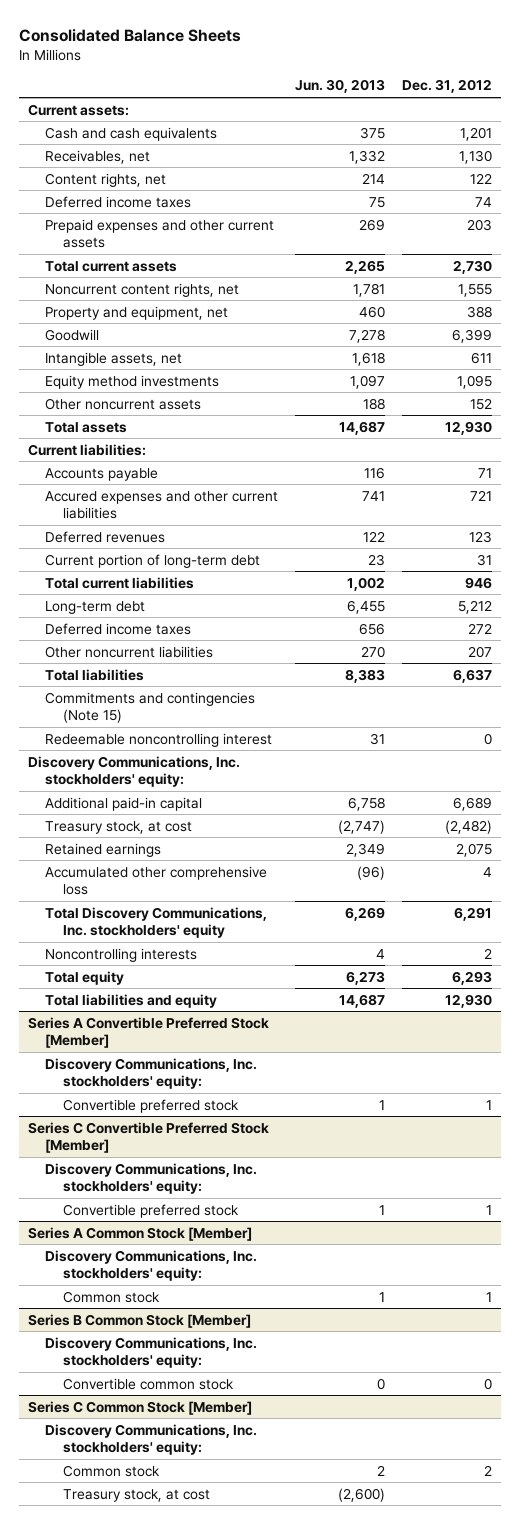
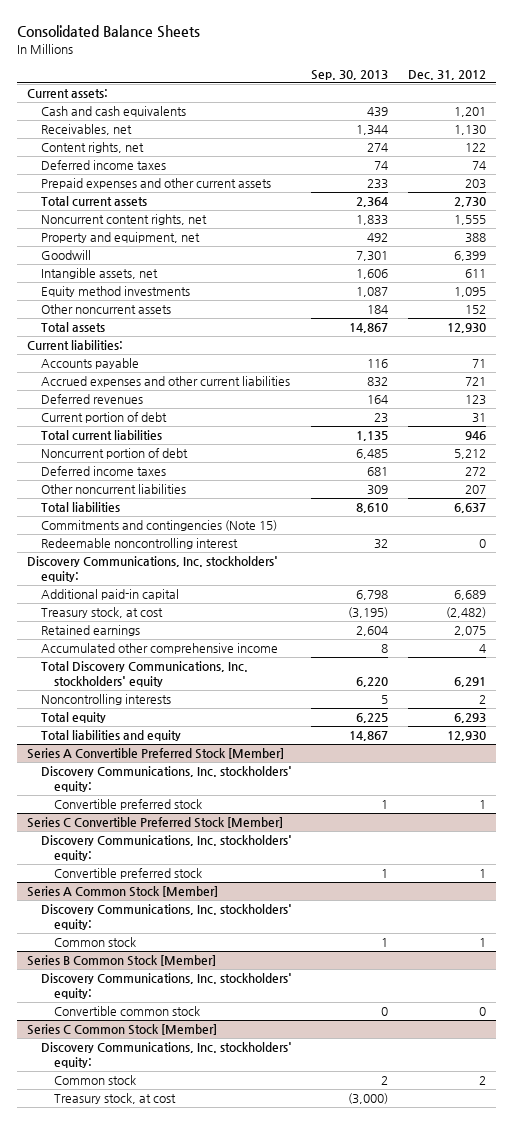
[295,79,386,94] Jun. 30, 2013 -> none
none -> [311,70,389,81] Sep. 30, 2013
[45,490,279,519] Accured expenses and other current liabilities -> [40,376,290,388] Accrued expenses and other current liabilities
[45,553,261,568] Current portion of long-term debt -> [40,412,167,424] Current portion of debt
[45,600,146,614] Long-term debt -> [40,448,188,460] Noncurrent portion of debt
[45,865,268,895] Accumulated other comprehensive loss -> [40,643,278,655] Accumulated other comprehensive income

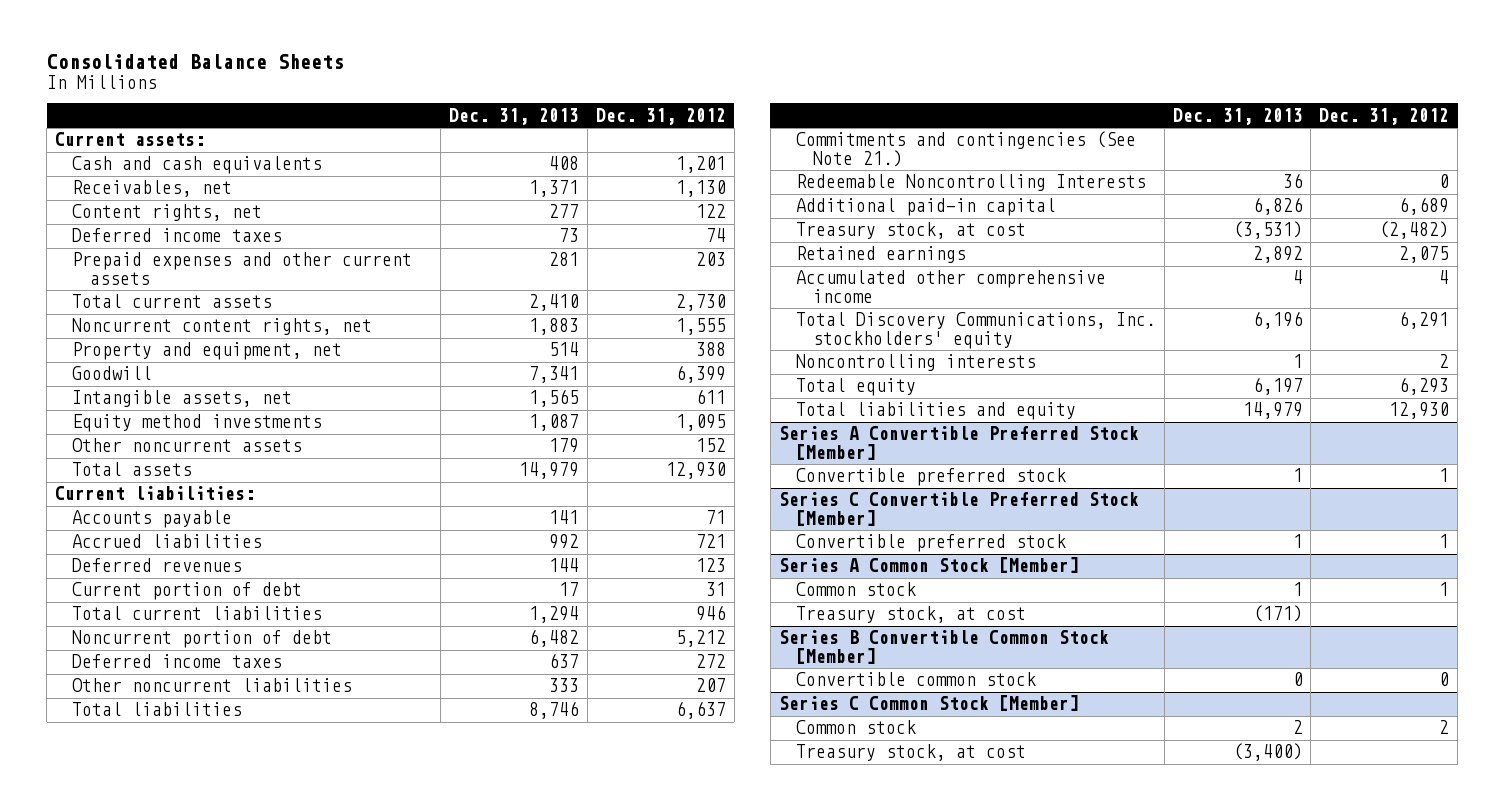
[311,70,389,81] Sep. 30, 2013 -> none
none -> [448,107,579,125] Dec. 31, 2013
[40,376,290,388] Accrued expenses and other current liabilities -> [72,534,263,549] Accrued liabilities
[27,556,279,582] Discovery Communications, Inc. stockholders' equity: -> none
[40,520,277,532] Commitments and contingencies (Note 15) -> [795,131,1136,167] Commitments and contingencies (See Note 21.)
[40,538,238,550] Redeemable noncontrolling interest -> [795,174,1146,192] Redeemable Noncontrolling Interests
[40,766,292,792] Discovery Communications, Inc. stockholders' equity: -> none
[40,835,292,861] Discovery Communications, Inc. stockholders' equity: -> none
[40,904,292,930] Discovery Communications, Inc. stockholders' equity: -> none
[40,973,292,999] Discovery Communications, Inc. stockholders' equity: -> none
none -> [795,606,1026,624] Treasury stock, at cost
[27,955,217,967] Series B Common Stock [Member] -> [778,630,1109,664] Series B Convertible Common Stock [Member]
[40,1042,292,1068] Discovery Communications, Inc. stockholders' equity: -> none

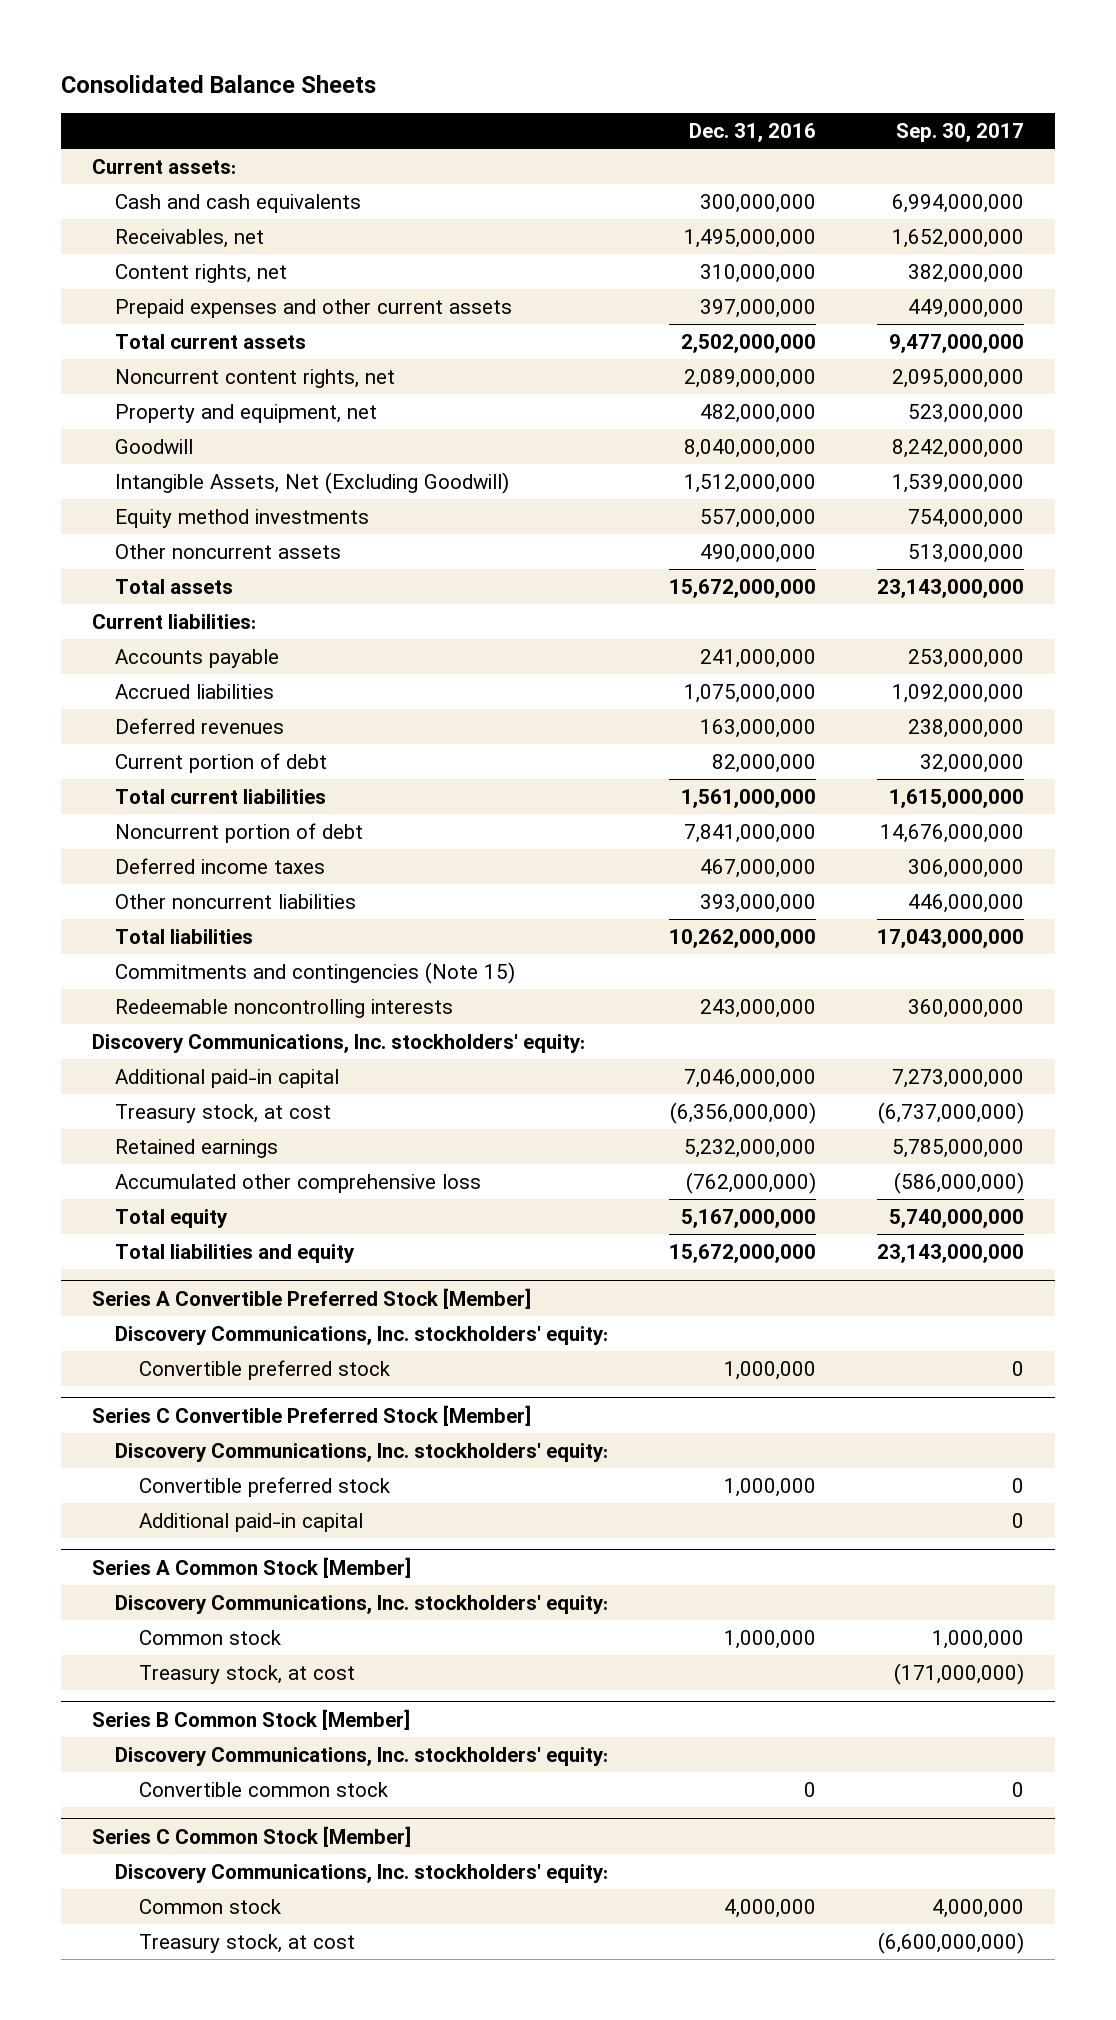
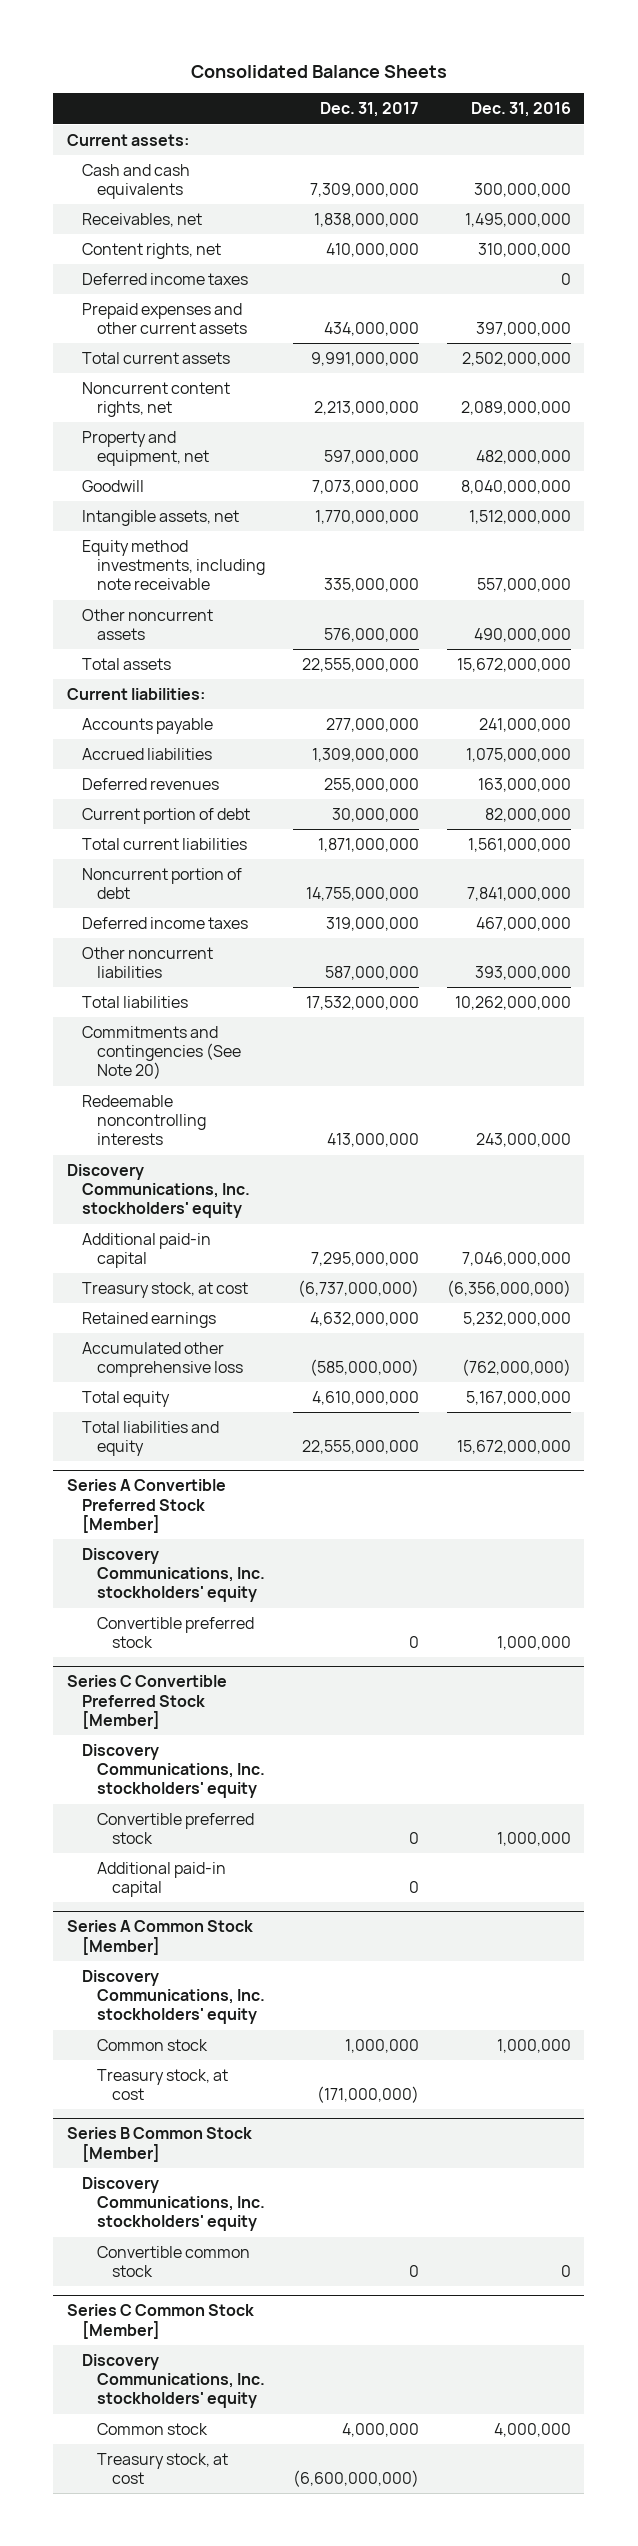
[896,122,1025,142] Sep. 30, 2017 -> none
none -> [319,102,419,118] Dec. 31, 2017
none -> [82,272,249,285] Deferred income taxes
[115,471,510,494] Intangible Assets, Net (Excluding Goodwill) -> [82,509,240,526] Intangible assets, net
[115,508,370,528] Equity method investments -> [82,539,266,591] Equity method investments, including note receivable
[115,961,516,984] Commitments and contingencies (Note 15) -> [82,1025,242,1080] Commitments and contingencies (See Note 20)
[91,1033,585,1053] Discovery Communications, Inc. stockholders' equity: -> [66,1163,251,1219] Discovery Communications, Inc. stockholders' equity
[115,1325,609,1345] Discovery Communications, Inc. stockholders' equity: -> [82,1547,266,1603] Discovery Communications, Inc. stockholders' equity
[115,1442,609,1462] Discovery Communications, Inc. stockholders' equity: -> [82,1743,266,1799] Discovery Communications, Inc. stockholders' equity
[115,1594,609,1614] Discovery Communications, Inc. stockholders' equity: -> [82,1969,266,2025] Discovery Communications, Inc. stockholders' equity
[115,1746,609,1766] Discovery Communications, Inc. stockholders' equity: -> [82,2176,266,2232] Discovery Communications, Inc. stockholders' equity
[115,1863,609,1883] Discovery Communications, Inc. stockholders' equity: -> [82,2353,266,2409] Discovery Communications, Inc. stockholders' equity

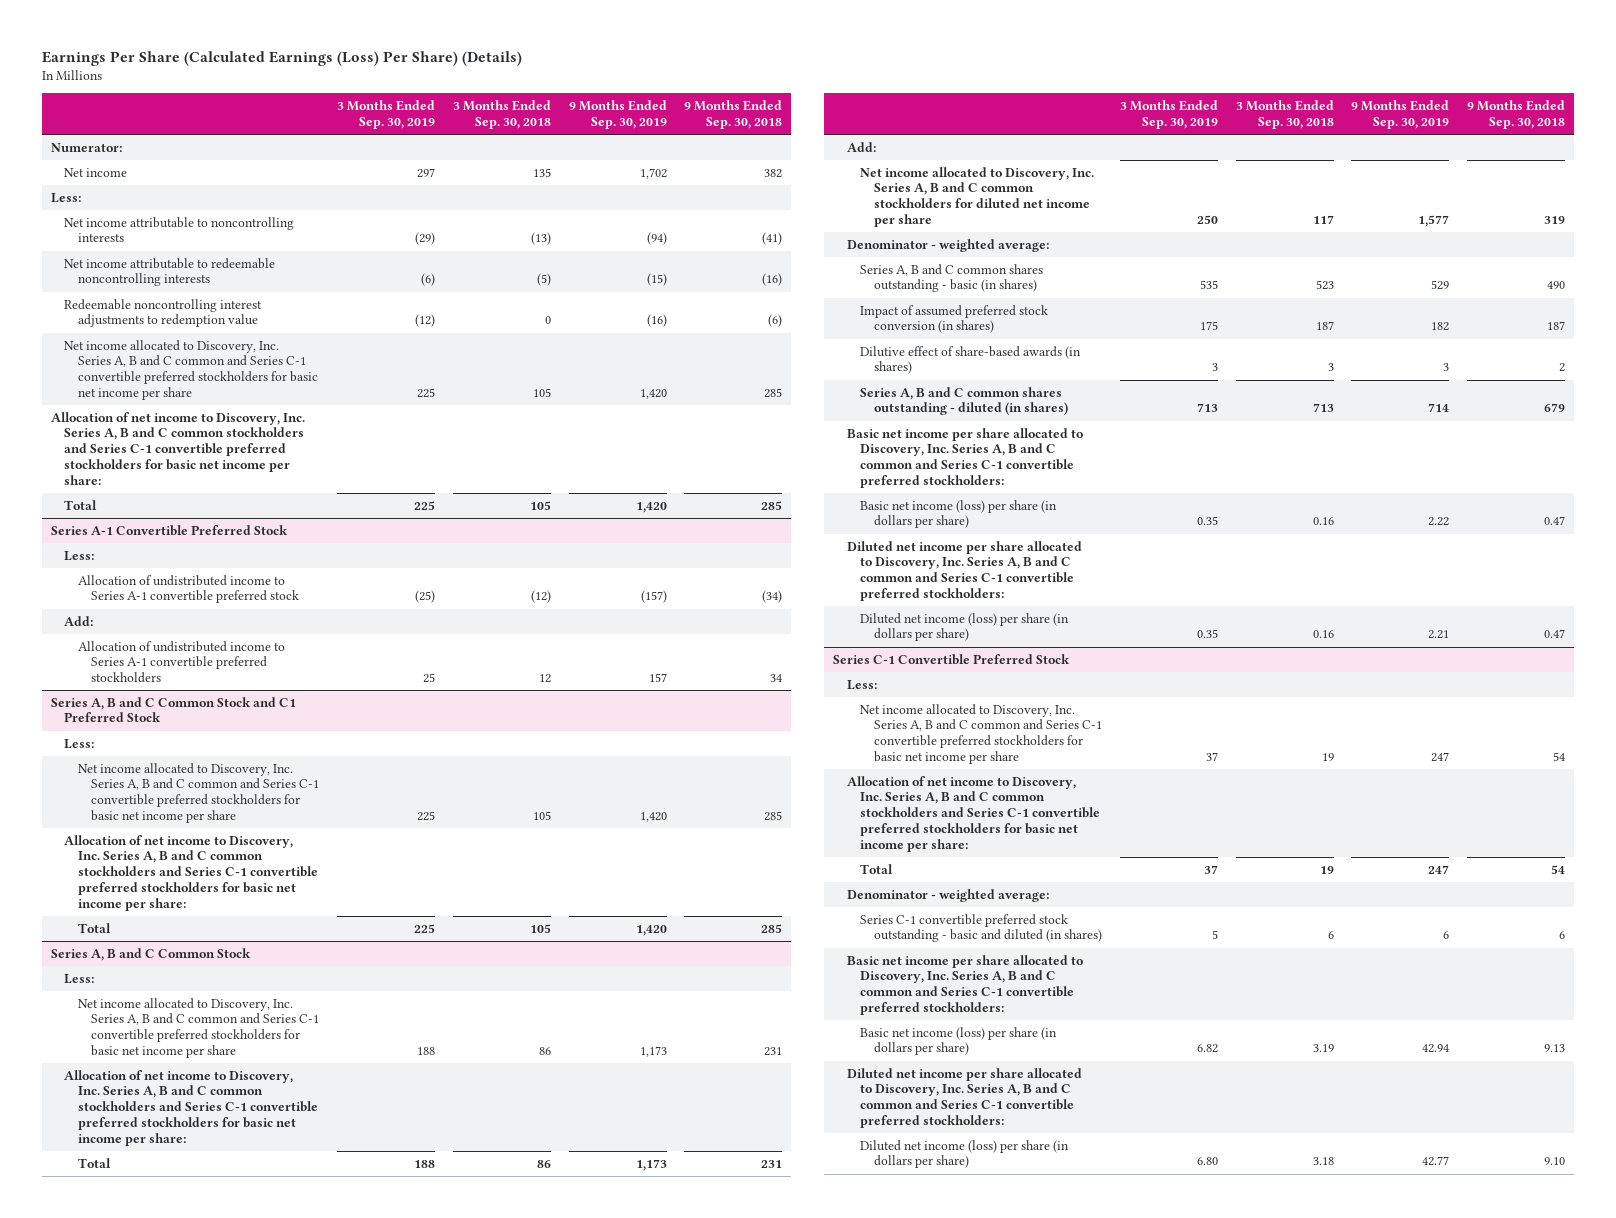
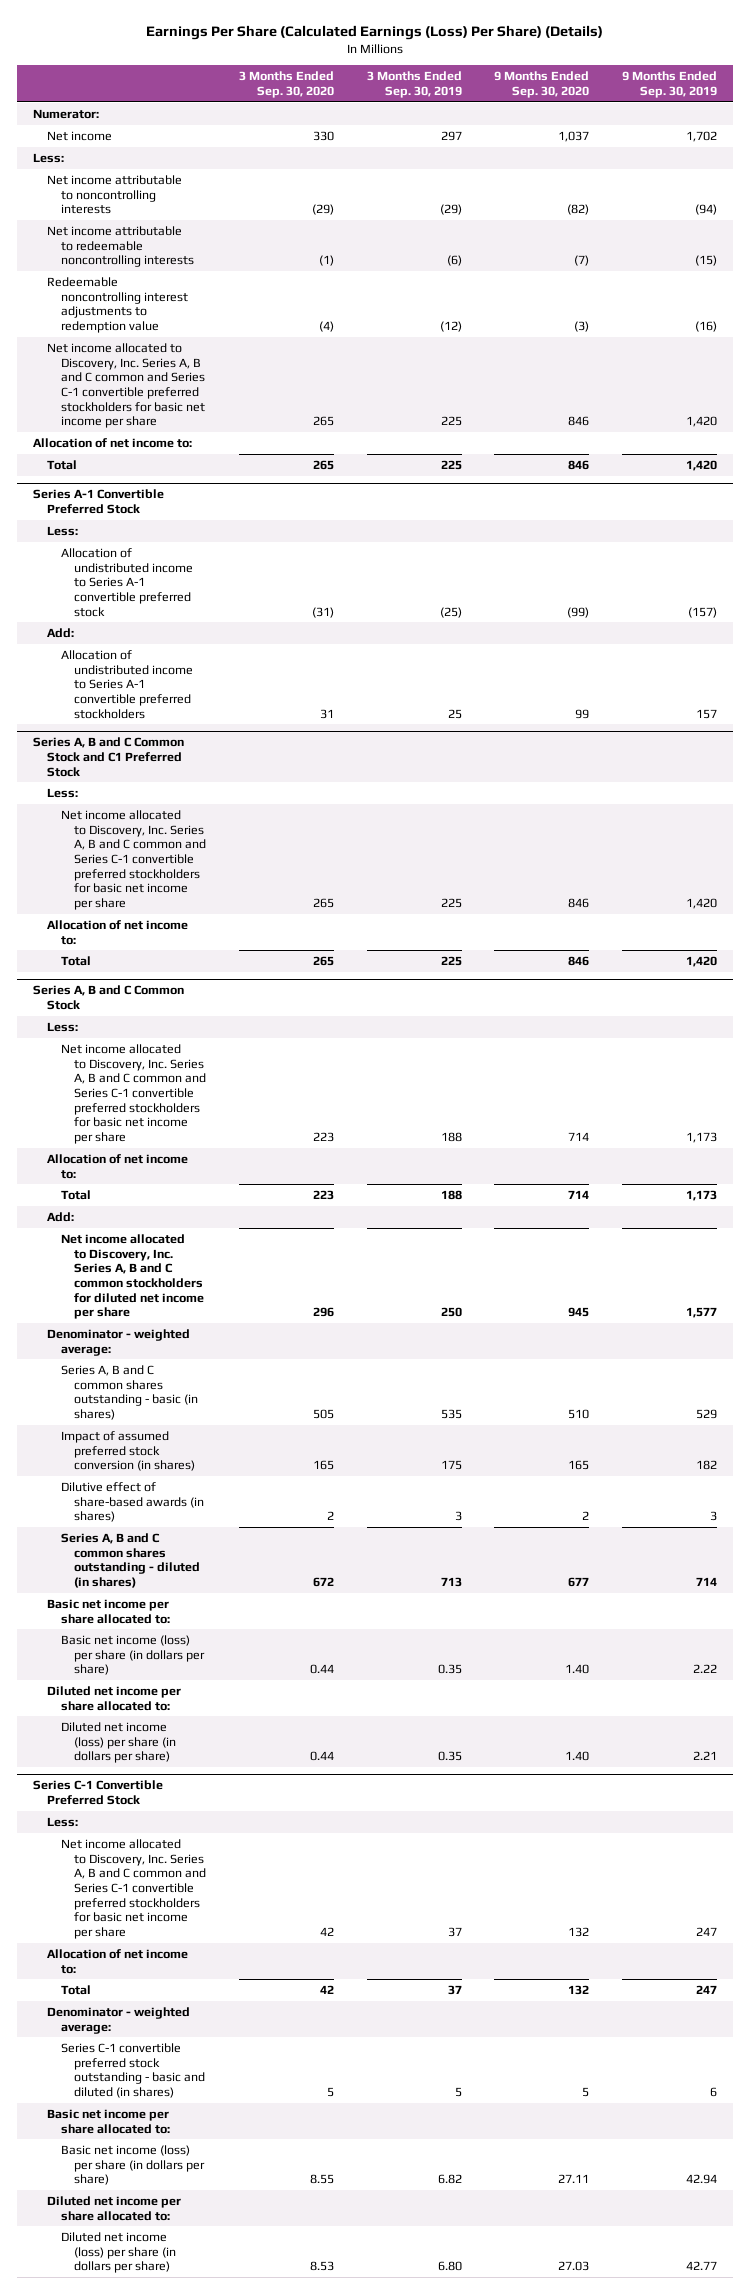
[452,100,551,129] 3 Months Ended Sep. 30, 2018 -> none
[684,100,783,129] 9 Months Ended Sep. 30, 2018 -> none
none -> [239,71,335,98] 3 Months Ended Sep. 30, 2020
none -> [494,71,590,98] 9 Months Ended Sep. 30, 2020
[50,411,305,485] Allocation of net income to Discovery, Inc. Series A, B and C common stockholders and Series C-1 convertible preferred stockholders for basic net income per share: -> [32,437,192,448] Allocation of net income to:
[64,834,318,911] Allocation of net income to Discovery, Inc. Series A, B and C common stockholders and Series C-1 convertible preferred stockholders for basic net income per share: -> [46,919,188,945] Allocation of net income to:
[64,1069,318,1146] Allocation of net income to Discovery, Inc. Series A, B and C common stockholders and Series C-1 convertible preferred stockholders for basic net income per share: -> [46,1153,188,1179] Allocation of net income to:
[846,427,1083,488] Basic net income per share allocated to Discovery, Inc. Series A, B and C common and Series C-1 convertible preferred stockholders: -> [46,1598,170,1624] Basic net income per share allocated to:
[846,540,1082,601] Diluted net income per share allocated to Discovery, Inc. Series A, B and C common and Series C-1 convertible preferred stockholders: -> [46,1685,181,1711] Diluted net income per share allocated to:
[846,775,1101,852] Allocation of net income to Discovery, Inc. Series A, B and C common stockholders and Series C-1 convertible preferred stockholders for basic net income per share: -> [46,1948,188,1974] Allocation of net income to:
[846,954,1083,1015] Basic net income per share allocated to Discovery, Inc. Series A, B and C common and Series C-1 convertible preferred stockholders: -> [46,2108,170,2134] Basic net income per share allocated to:
[846,1067,1082,1128] Diluted net income per share allocated to Discovery, Inc. Series A, B and C common and Series C-1 convertible preferred stockholders: -> [46,2195,181,2221] Diluted net income per share allocated to:

